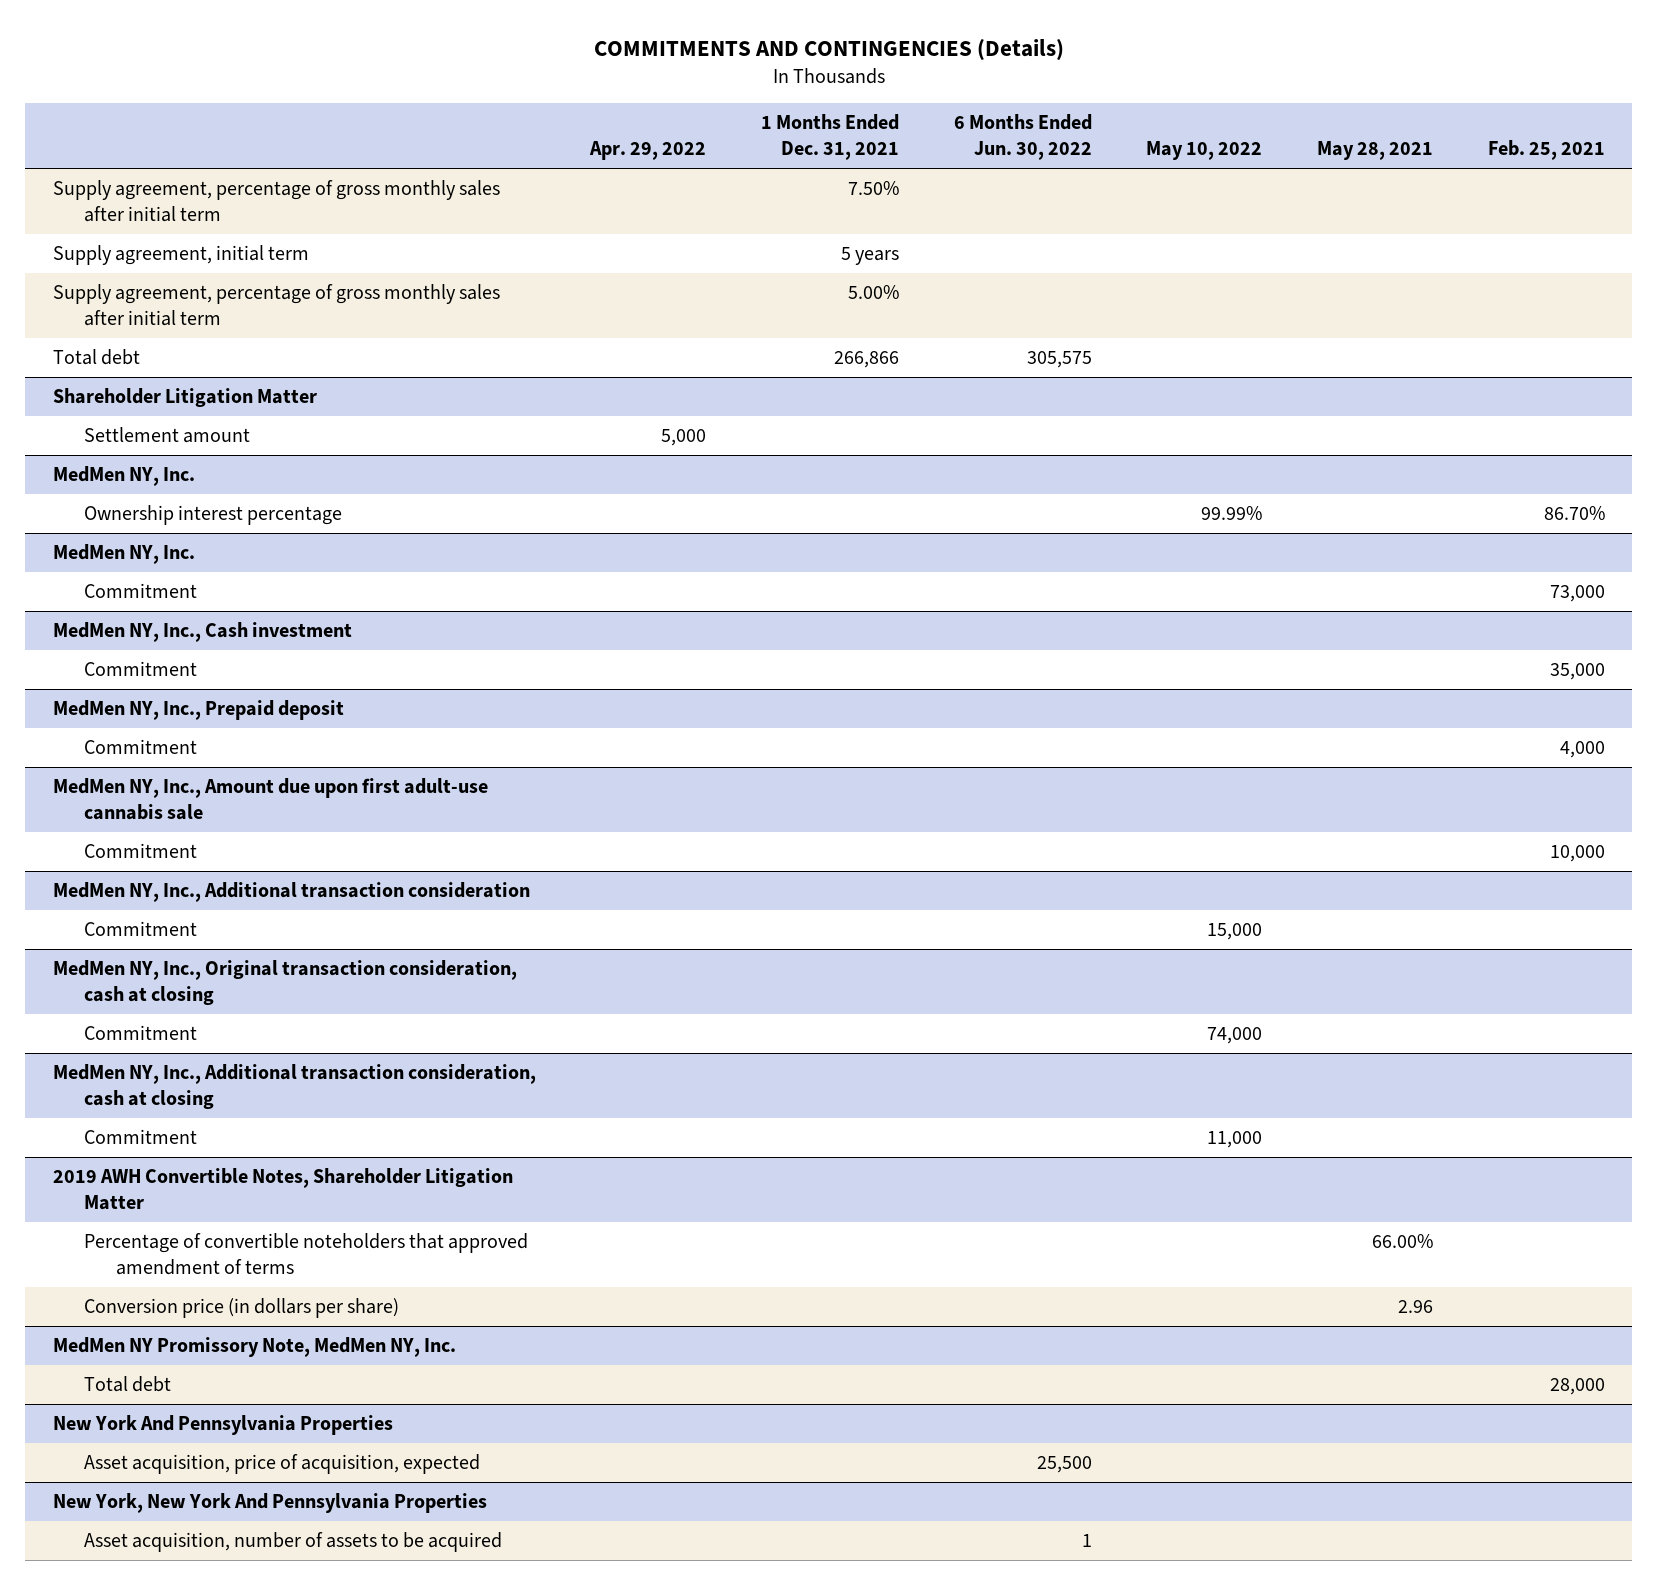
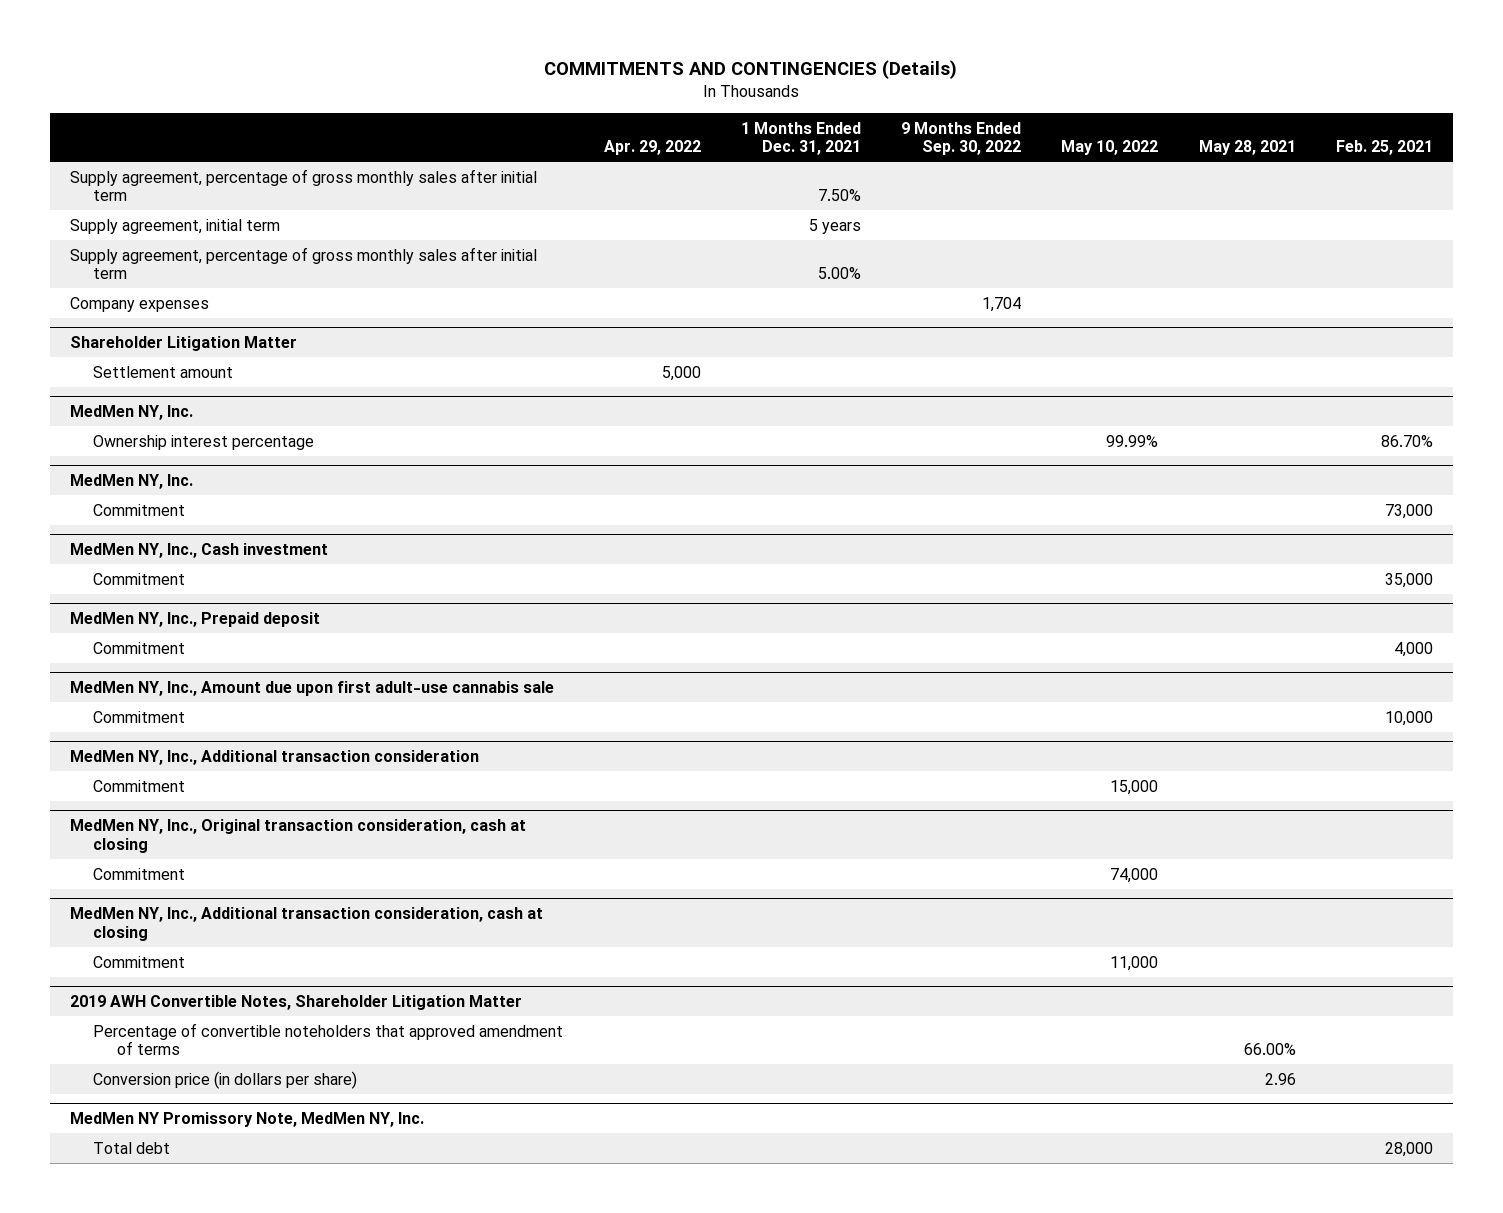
[953,114,1092,161] 6 Months Ended Jun. 30, 2022 -> none
none -> [901,121,1022,156] 9 Months Ended Sep. 30, 2022
[52,349,140,366] Total debt -> none
none -> [70,296,210,312] Company expenses
[52,1415,393,1436] New York And Pennsylvania Properties -> none
[84,1454,481,1475] Asset acquisition, price of acquisition, expected -> none
[52,1493,487,1514] New York, New York And Pennsylvania Properties -> none
[84,1532,503,1553] Asset acquisition, number of assets to be acquired -> none

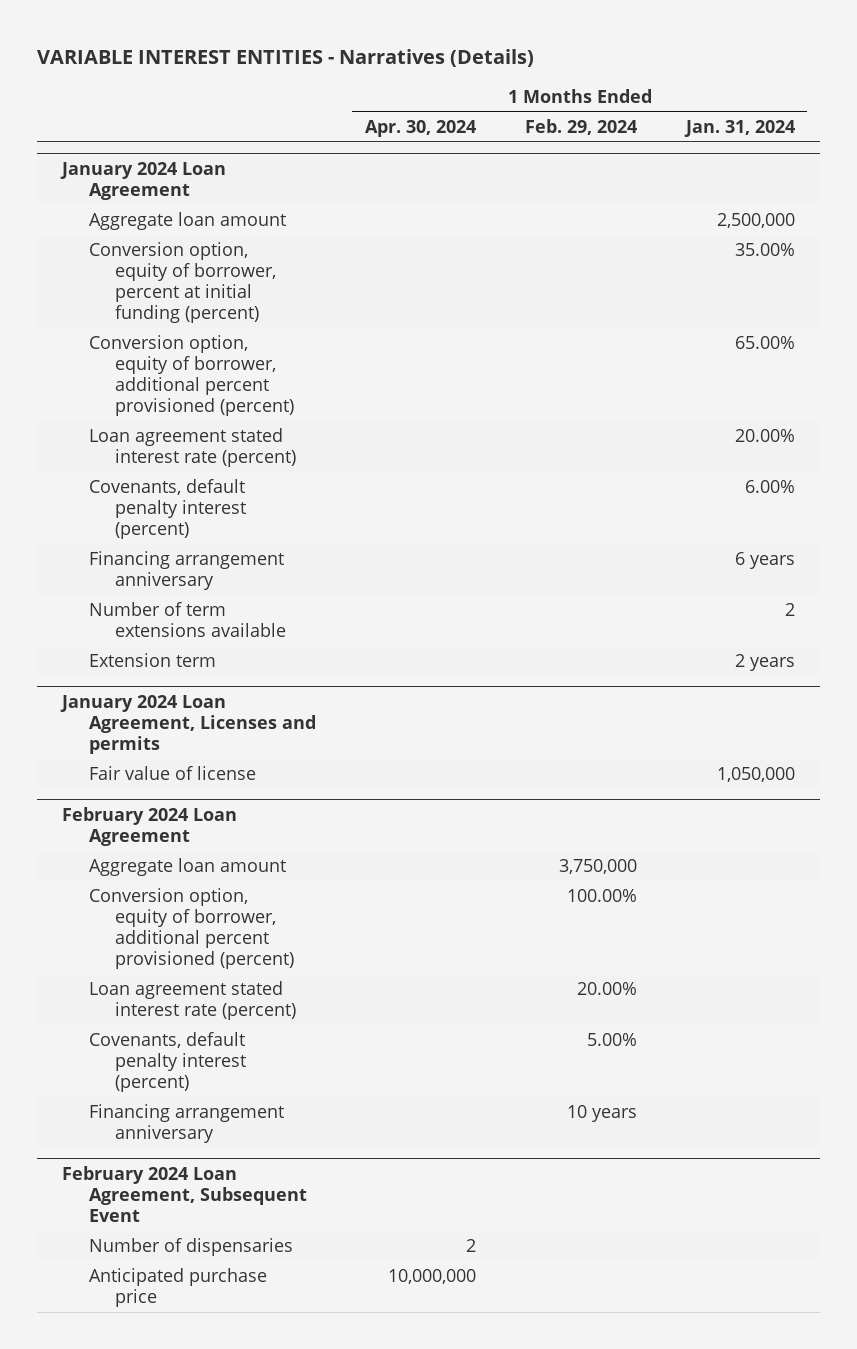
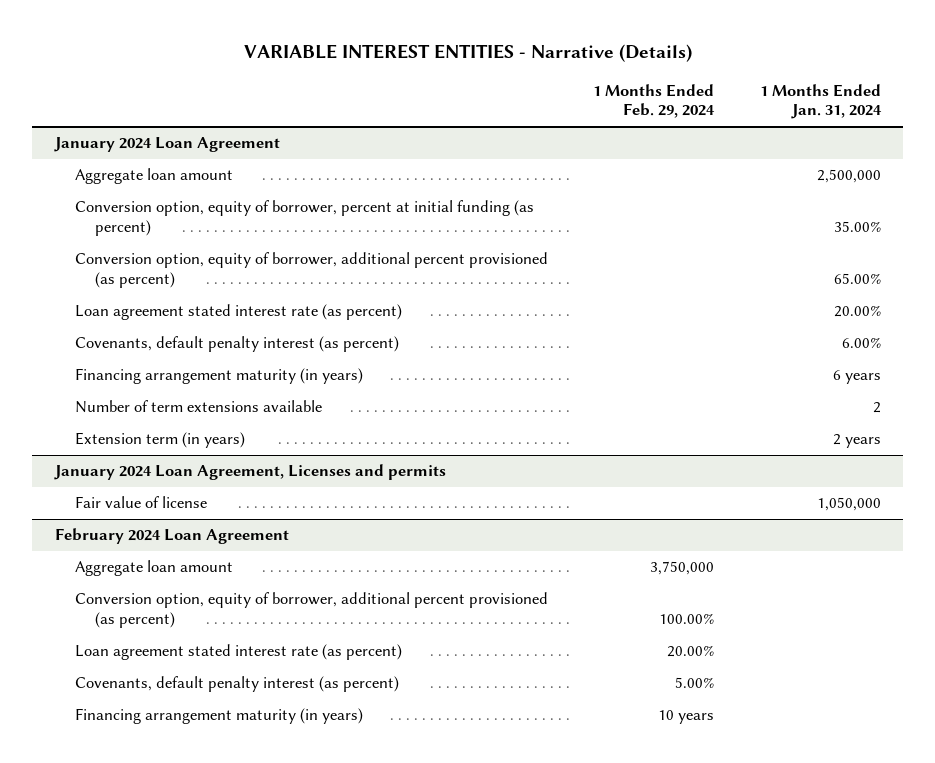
[37,49,535,68] VARIABLE INTEREST ENTITIES - Narratives (Details) -> [243,43,692,62] VARIABLE INTEREST ENTITIES - Narrative (Details)
[364,119,476,137] Apr. 30, 2024 -> none
[88,242,277,324] Conversion option, equity of borrower, percent at initial funding (percent) -> [74,200,534,237] Conversion option, equity of borrower, percent at initial funding (as percent)
[88,335,295,417] Conversion option, equity of borrower, additional percent provisioned (percent) -> [74,252,548,289] Conversion option, equity of borrower, additional percent provisioned (as percent)
[88,428,297,468] Loan agreement stated interest rate (percent) -> [74,304,402,321] Loan agreement stated interest rate (as percent)
[88,479,247,540] Covenants, default penalty interest (percent) -> [74,336,399,353] Covenants, default penalty interest (as percent)
[88,551,284,591] Financing arrangement anniversary -> [74,368,363,385] Financing arrangement maturity (in years)
[88,653,216,668] Extension term -> [74,432,245,449] Extension term (in years)
[61,1165,307,1222] February 2024 Loan Agreement, Subsequent Event -> none
[88,1238,293,1257] Number of dispensaries -> none
[88,1268,267,1308] Anticipated purchase price -> none
[88,888,295,970] Conversion option, equity of borrower, additional percent provisioned (percent) -> [74,592,548,629] Conversion option, equity of borrower, additional percent provisioned (as percent)
[88,981,297,1021] Loan agreement stated interest rate (percent) -> [74,644,402,661] Loan agreement stated interest rate (as percent)
[88,1032,247,1093] Covenants, default penalty interest (percent) -> [74,676,399,693] Covenants, default penalty interest (as percent)
[88,1104,284,1144] Financing arrangement anniversary -> [74,708,363,725] Financing arrangement maturity (in years)

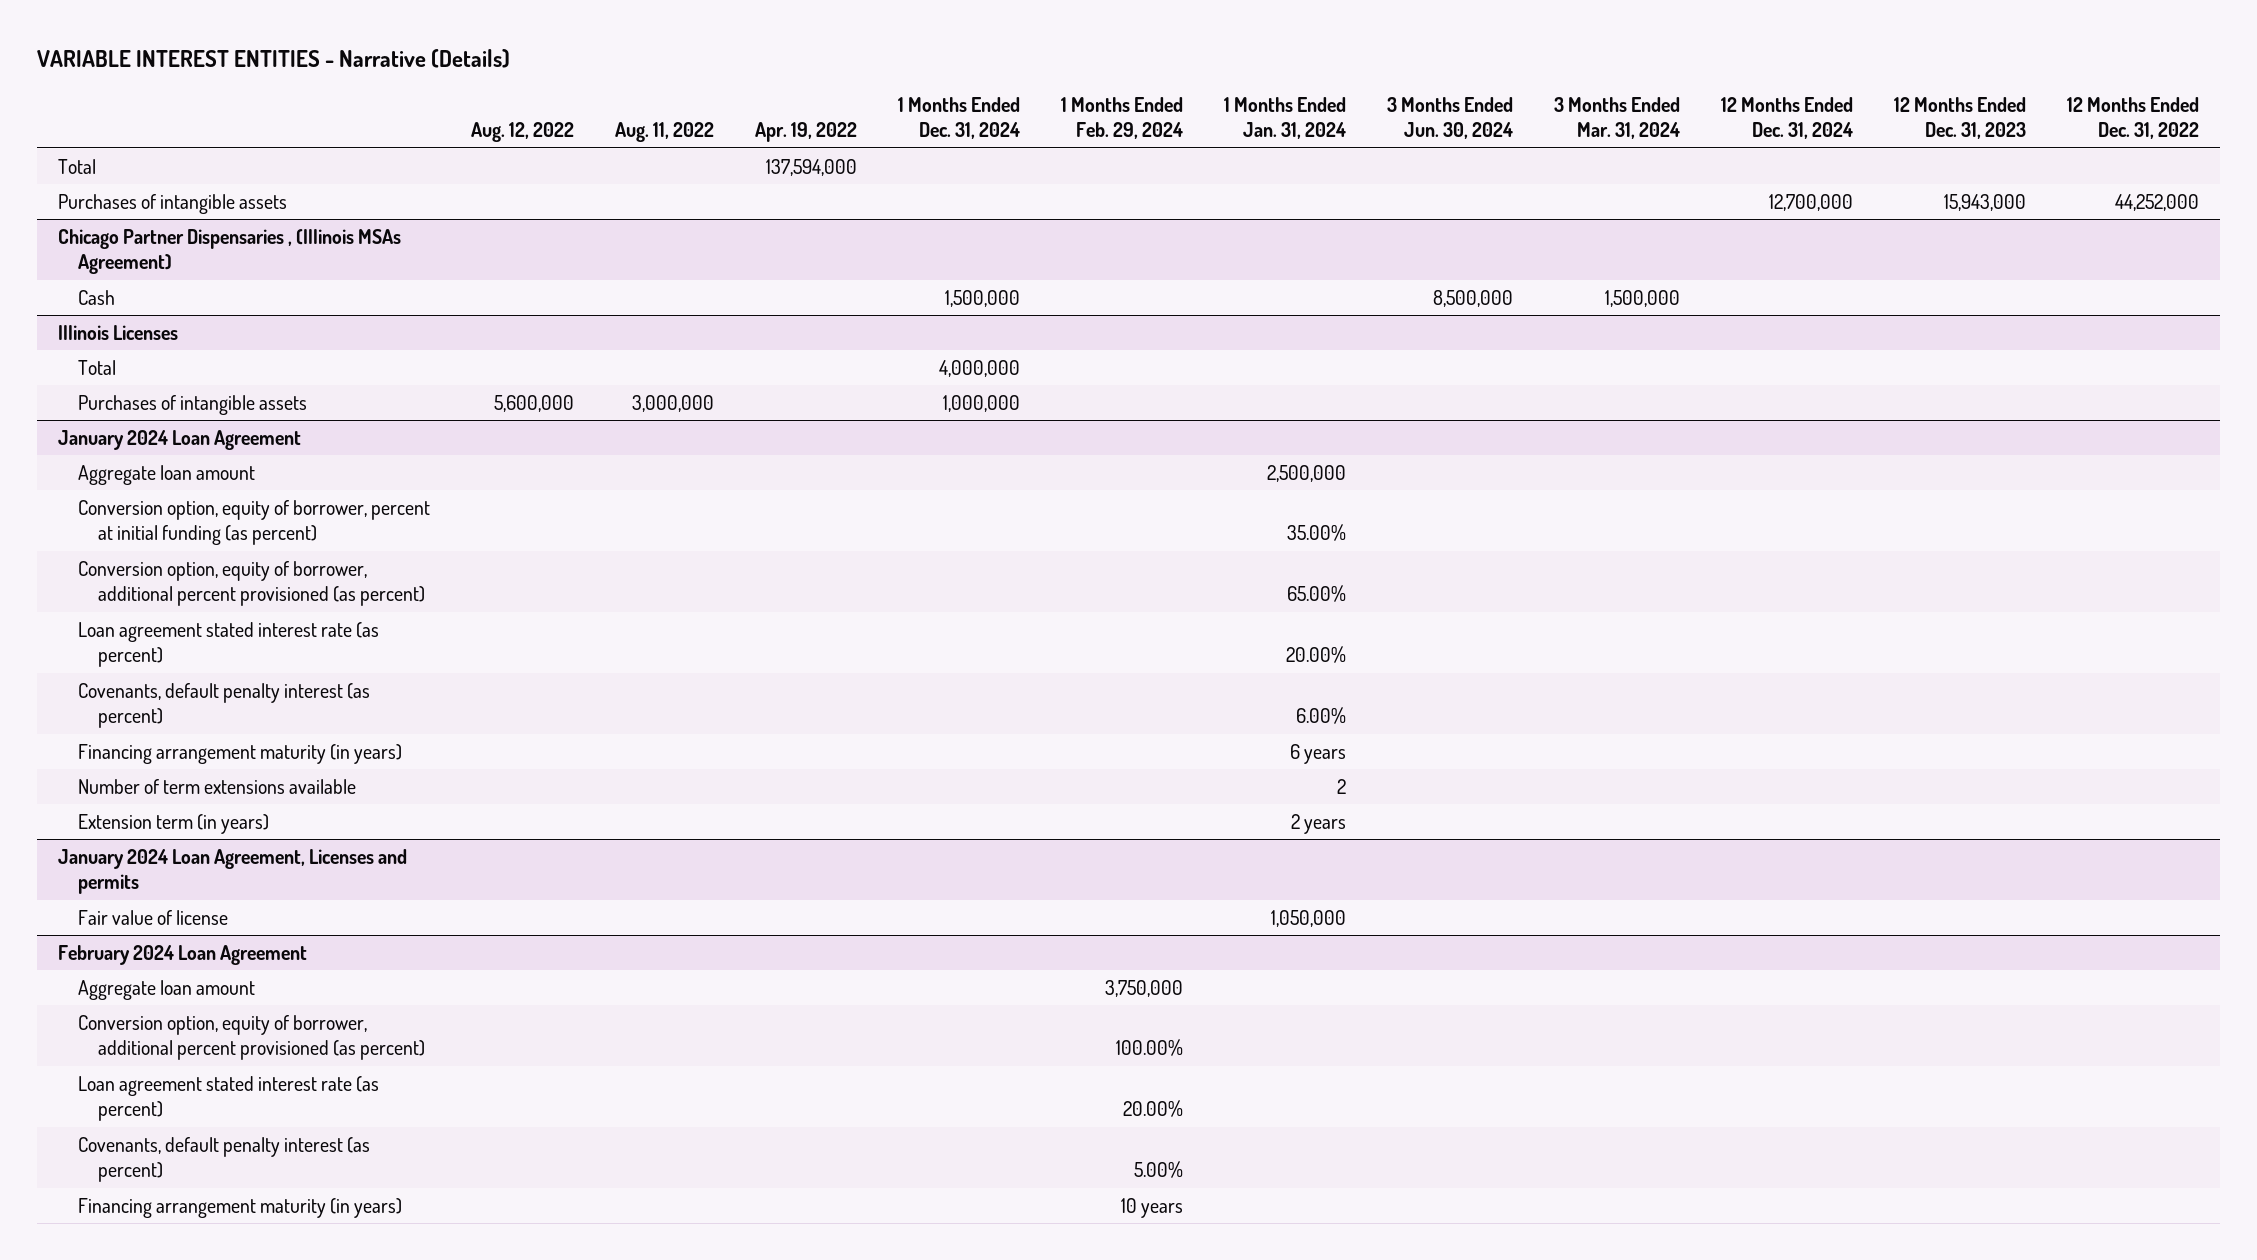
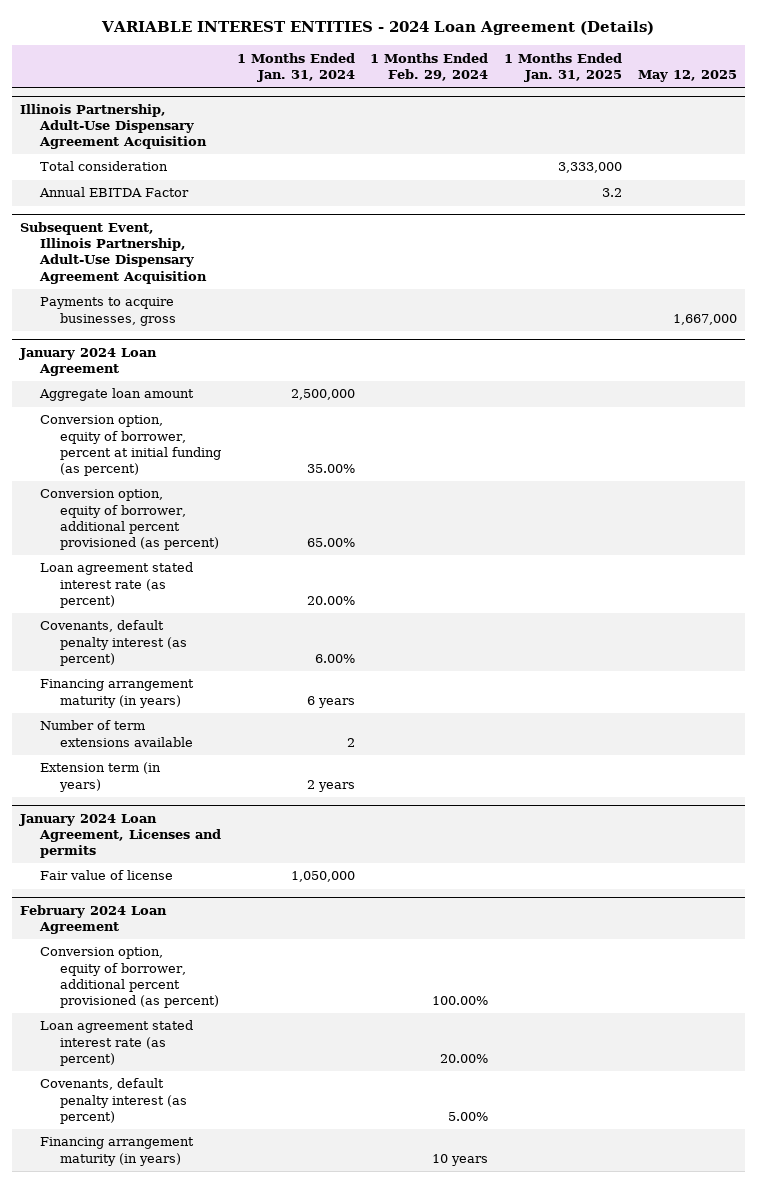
[36,49,510,69] VARIABLE INTEREST ENTITIES - Narrative (Details) -> [101,21,655,36] VARIABLE INTEREST ENTITIES - 2024 Loan Agreement (Details)
[470,122,574,143] Aug. 12, 2022 -> none
[614,122,714,143] Aug. 11, 2022 -> none
[754,122,857,143] Apr. 19, 2022 -> none
[897,96,1020,140] 1 Months Ended Dec. 31, 2024 -> none
[1387,96,1514,140] 3 Months Ended Jun. 30, 2024 -> none
[1554,96,1681,140] 3 Months Ended Mar. 31, 2024 -> none
[1721,96,1854,140] 12 Months Ended Dec. 31, 2024 -> none
[1894,96,2027,140] 12 Months Ended Dec. 31, 2023 -> none
[2067,96,2200,140] 12 Months Ended Dec. 31, 2022 -> none
none -> [503,52,622,83] 1 Months Ended Jan. 31, 2025
none -> [637,70,737,83] May 12, 2025
[57,158,96,174] Total -> none
[57,193,287,214] Purchases of intangible assets -> none
[57,228,401,275] Chicago Partner Dispensaries , (Illinois MSAs Agreement) -> none
[77,289,115,305] Cash -> none
[57,324,178,340] Illinois Licenses -> none
[77,359,116,375] Total -> none
[77,394,307,415] Purchases of intangible assets -> none
none -> [20,103,207,150] Illinois Partnership, Adult-Use Dispensary Agreement Acquisition
none -> [39,161,168,172] Total consideration
none -> [38,187,189,198] Annual EBITDA Factor
none -> [20,221,207,284] Subsequent Event, Illinois Partnership, Adult-Use Dispensary Agreement Acquisition
none -> [39,297,176,326] Payments to acquire businesses, gross
[77,979,255,1000] Aggregate loan amount -> none

